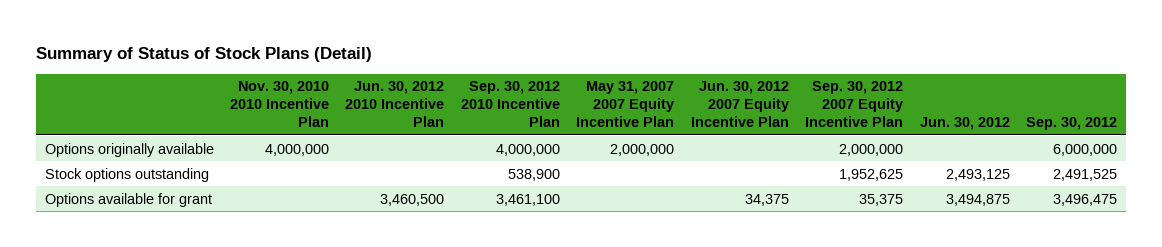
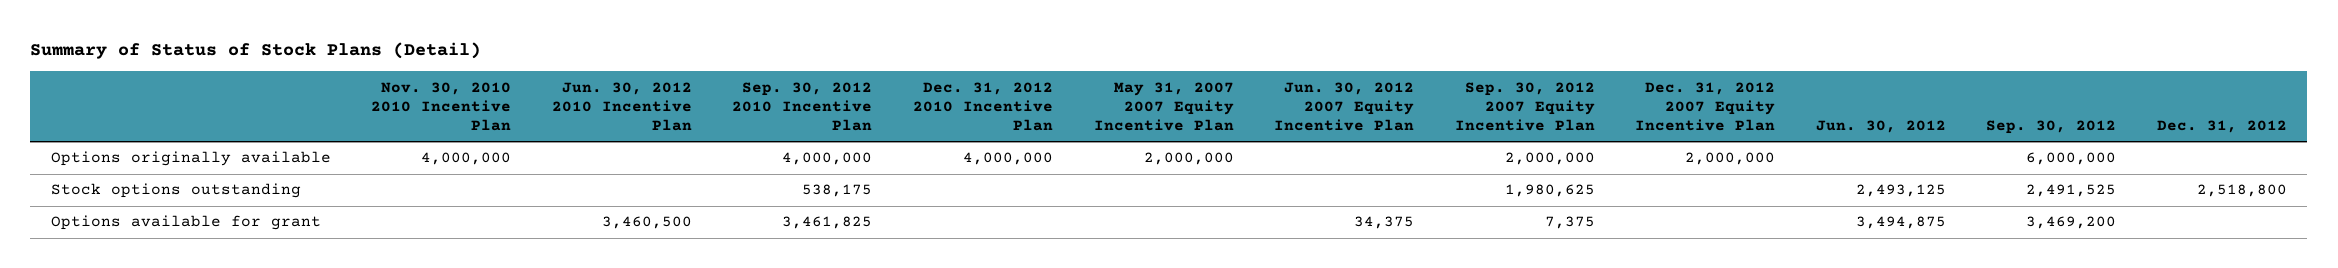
none -> [913,81,1054,131] Dec. 31, 2012 2010 Incentive Plan
none -> [1635,81,1776,131] Dec. 31, 2012 2007 Equity Incentive Plan
none -> [2157,119,2288,133] Dec. 31, 2012
[507,168,560,181] 538,900 -> [802,184,873,198] 538,175
[839,168,904,181] 1,952,625 -> [1504,184,1595,198] 1,980,625
[495,193,560,206] 3,461,100 -> [782,216,873,230] 3,461,825
[859,193,904,206] 35,375 -> [1544,216,1595,230] 7,375
[1053,193,1118,206] 3,496,475 -> [2026,216,2117,230] 3,469,200

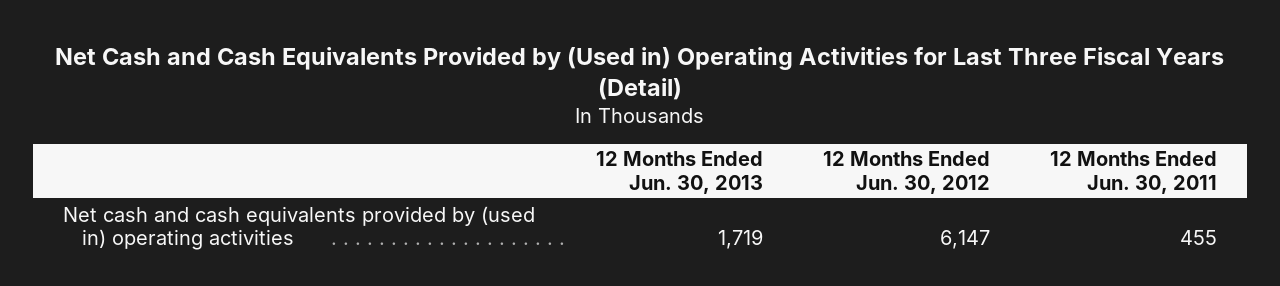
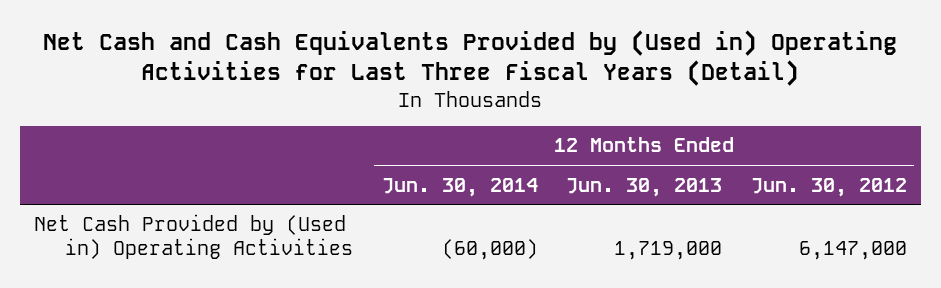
[1050,151,1218,194] 12 Months Ended Jun. 30, 2011 -> none
none -> [381,177,538,197] Jun. 30, 2014
[63,205,536,251] Net cash and cash equivalents provided by (used in) operating activities -> [34,214,354,260] Net Cash Provided by (Used in) Operating Activities
[717,229,763,250] 1,719 -> [614,241,723,261] 1,719,000
[939,230,990,250] 6,147 -> [798,241,907,261] 6,147,000

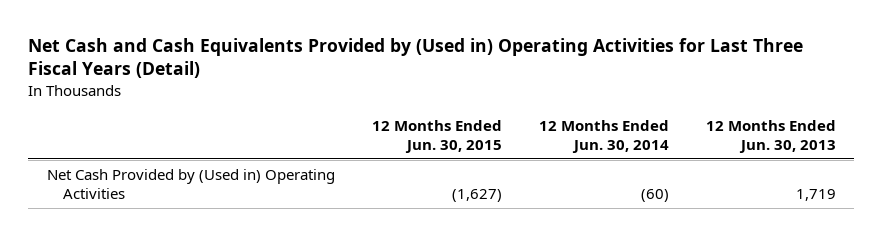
[750,177,907,197] Jun. 30, 2012 -> none
none -> [371,119,502,154] 12 Months Ended Jun. 30, 2015
[441,239,538,261] (60,000) -> [640,189,669,203] (60)
[614,241,723,261] 1,719,000 -> [795,189,836,202] 1,719

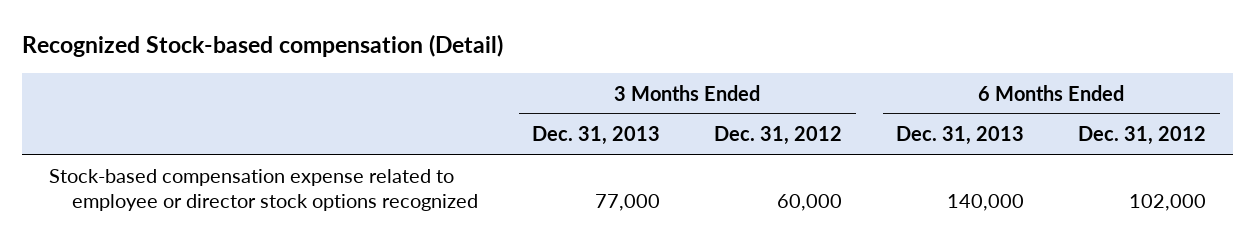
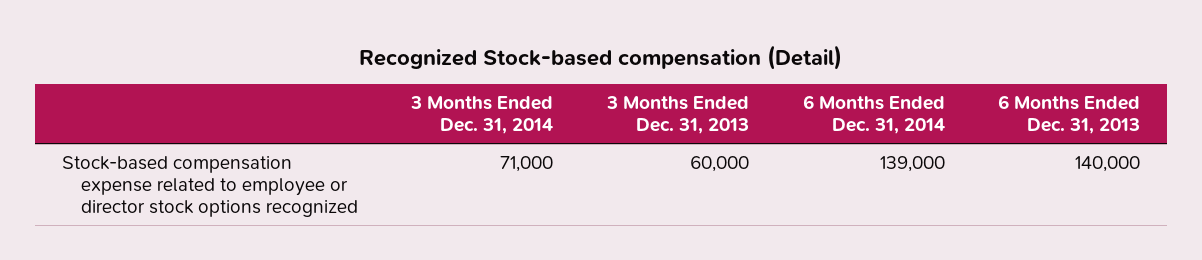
[714,126,843,146] Dec. 31, 2012 -> none
[1078,126,1207,146] Dec. 31, 2012 -> none
none -> [410,96,554,135] 3 Months Ended Dec. 31, 2014
none -> [802,95,945,135] 6 Months Ended Dec. 31, 2014
[595,193,661,211] 77,000 -> [689,155,749,172] 60,000

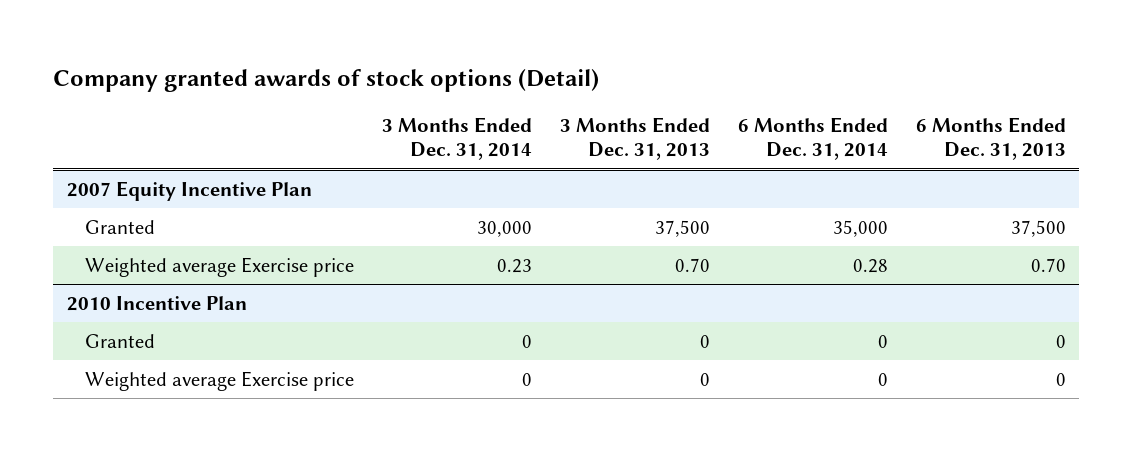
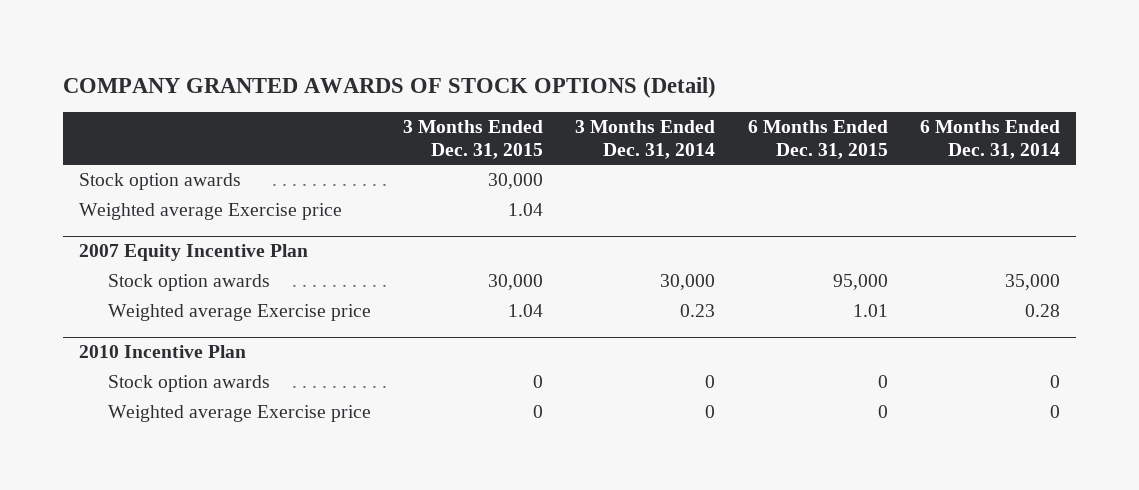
[53,68,600,92] Company granted awards of stock options (Detail) -> [62,76,716,98] COMPANY GRANTED AWARDS OF STOCK OPTIONS (Detail)
[559,117,710,161] 3 Months Ended Dec. 31, 2013 -> none
[915,117,1066,161] 6 Months Ended Dec. 31, 2013 -> none
none -> [402,120,543,159] 3 Months Ended Dec. 31, 2015
none -> [747,120,888,159] 6 Months Ended Dec. 31, 2015
none -> [78,173,241,191] Stock option awards
none -> [78,203,342,221] Weighted average Exercise price
[84,219,155,234] Granted -> [107,274,270,292] Stock option awards
[84,333,155,348] Granted -> [107,375,270,393] Stock option awards

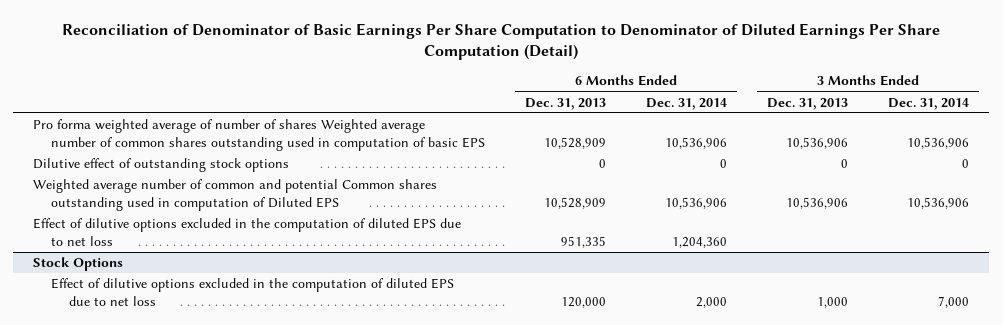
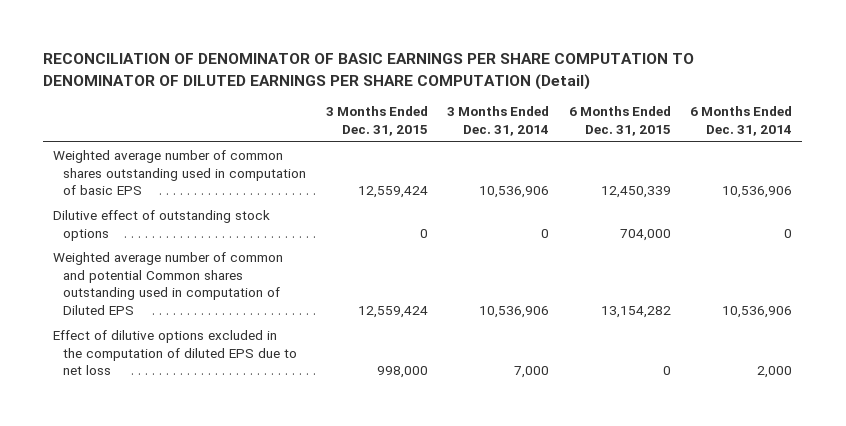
[62,22,941,61] Reconciliation of Denominator of Basic Earnings Per Share Computation to Denominator of Diluted Earnings Per Share Computation (Detail) -> [43,53,695,90] RECONCILIATION OF DENOMINATOR OF BASIC EARNINGS PER SHARE COMPUTATION TO DENOMINATOR OF DILUTED EARNINGS PER SHARE COMPUTATION (Detail)
[525,97,607,110] Dec. 31, 2013 -> none
[767,97,849,110] Dec. 31, 2013 -> none
none -> [325,106,428,136] 3 Months Ended Dec. 31, 2015
none -> [568,106,671,136] 6 Months Ended Dec. 31, 2015
[33,119,486,151] Pro forma weighted average of number of shares Weighted average number of common shares outstanding used in computation of basic EPS -> [53,150,307,196] Weighted average number of common shares outstanding used in computation of basic EPS
[33,218,462,246] Effect of dilutive options excluded in the computation of diluted EPS due to net loss -> none
[33,257,124,272] Stock Options -> none

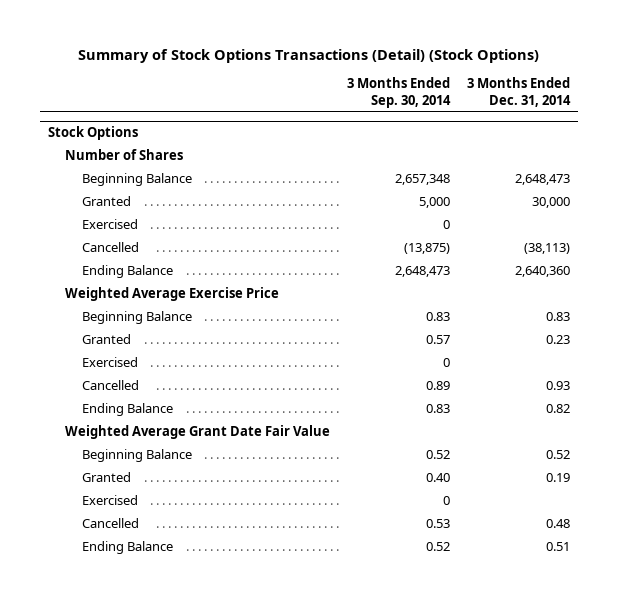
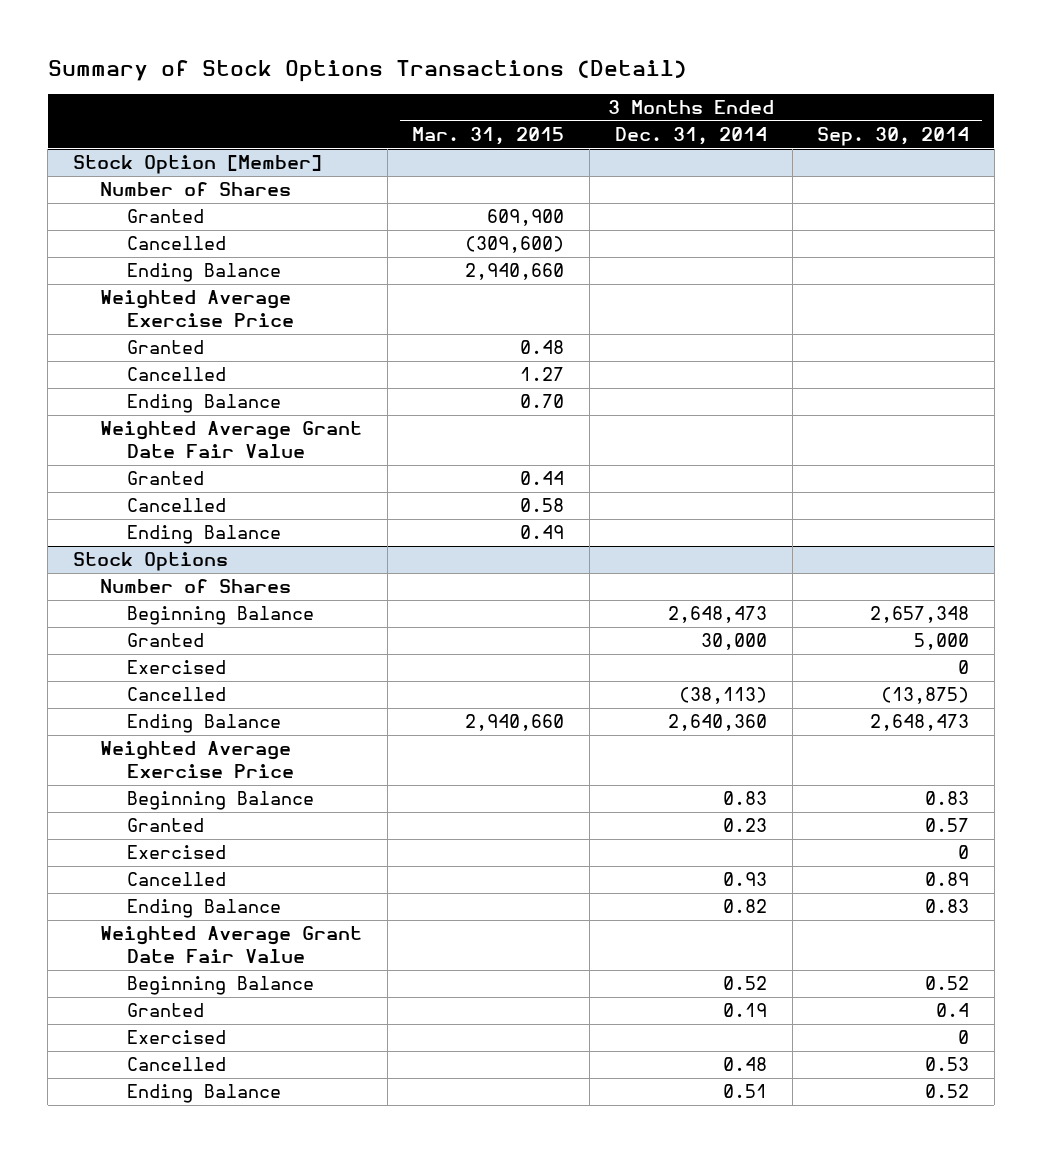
[78,48,540,63] Summary of Stock Options Transactions (Detail) (Stock Options) -> [47,59,687,82] Summary of Stock Options Transactions (Detail)
none -> [412,127,565,146] Mar. 31, 2015
none -> [72,155,322,175] Stock Option [Member]
none -> [100,182,292,197] Number of Shares
none -> [127,209,205,224] Granted
none -> [127,236,227,251] Cancelled
none -> [127,263,282,283] Ending Balance
none -> [100,290,295,327] Weighted Average Exercise Price
none -> [127,340,205,355] Granted
none -> [127,367,227,382] Cancelled
none -> [127,394,282,414] Ending Balance
none -> [100,421,363,458] Weighted Average Grant Date Fair Value
none -> [127,471,205,486] Granted
none -> [127,498,227,513] Cancelled
none -> [127,525,282,545] Ending Balance
[426,472,451,482] 0.40 -> [936,1003,970,1018] 0.4

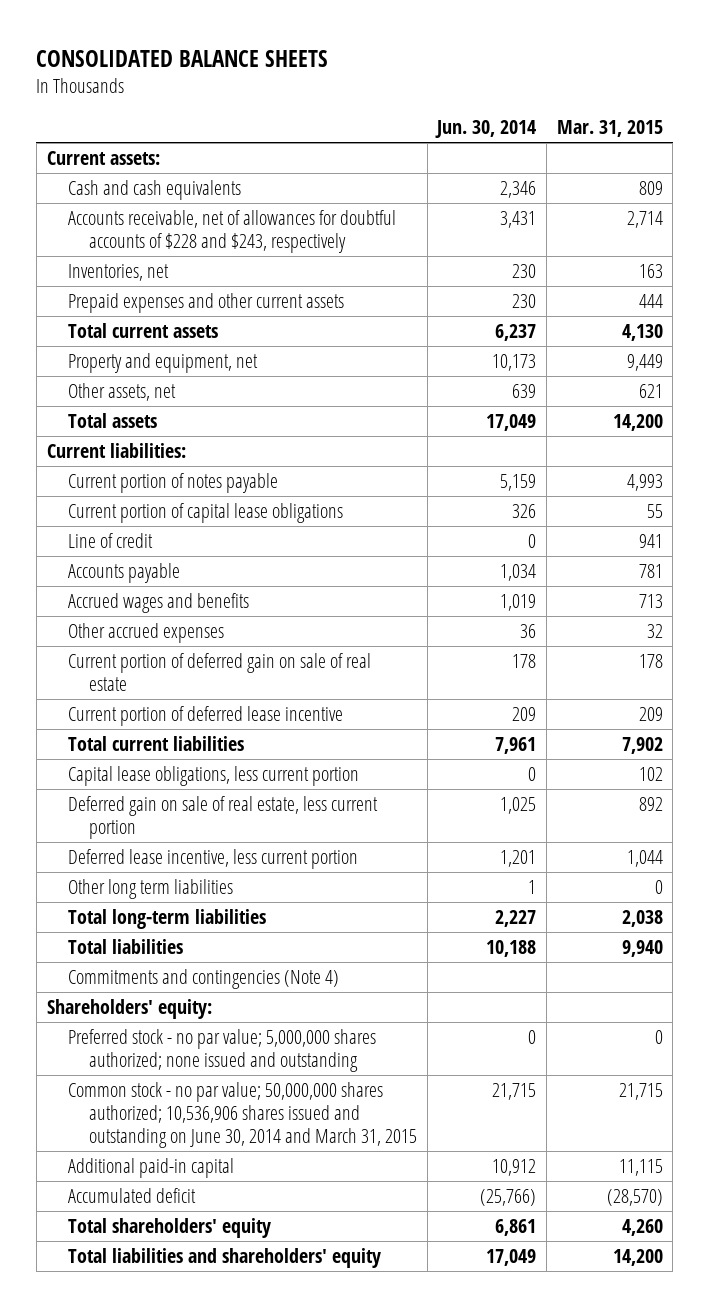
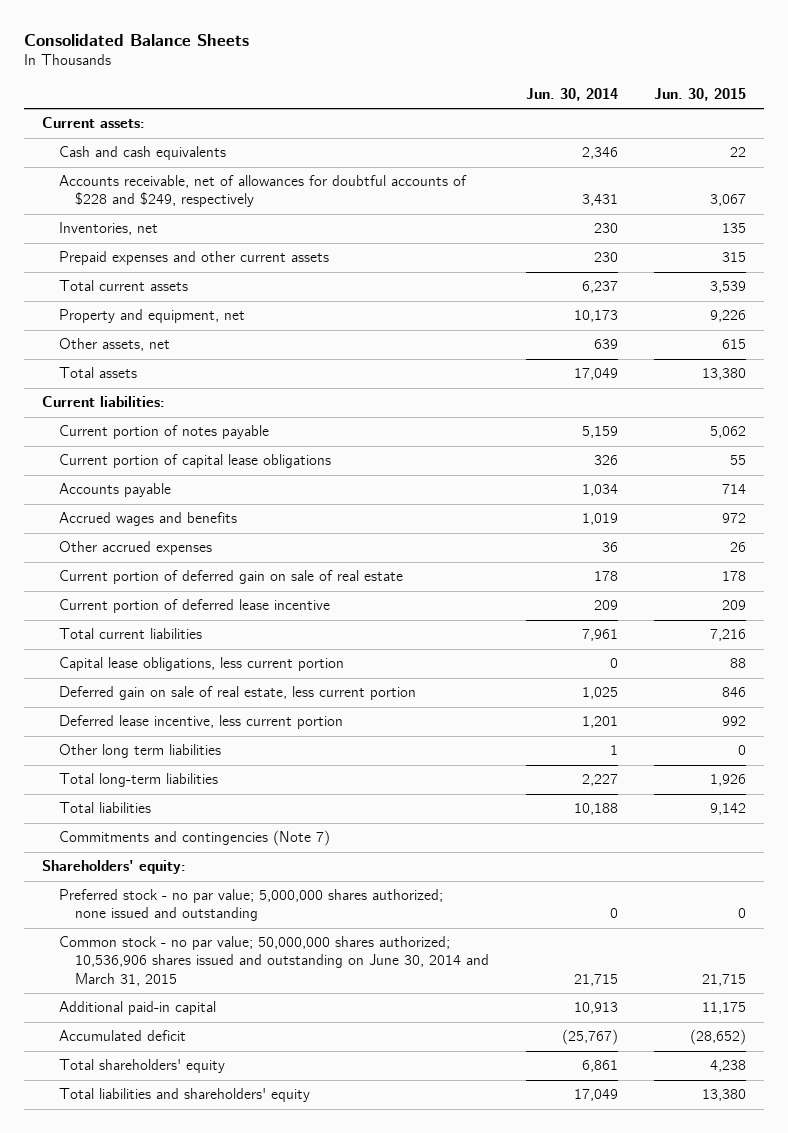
[36,49,329,67] CONSOLIDATED BALANCE SHEETS -> [23,33,249,46] Consolidated Balance Sheets
[556,120,663,138] Mar. 31, 2015 -> none
none -> [654,87,747,101] Jun. 30, 2015
[67,209,396,253] Accounts receivable, net of allowances for doubtful accounts of $228 and $243, respectively -> [58,175,467,208] Accounts receivable, net of allowances for doubtful accounts of $228 and $249, respectively
[67,532,153,548] Line of credit -> none
[67,968,339,989] Commitments and contingencies (Note 4) -> [58,830,330,847] Commitments and contingencies (Note 7)
[492,1158,537,1176] 10,912 -> [573,1002,618,1015] 10,913
[480,1188,537,1206] (25,766) -> [561,1029,618,1046] (25,767)

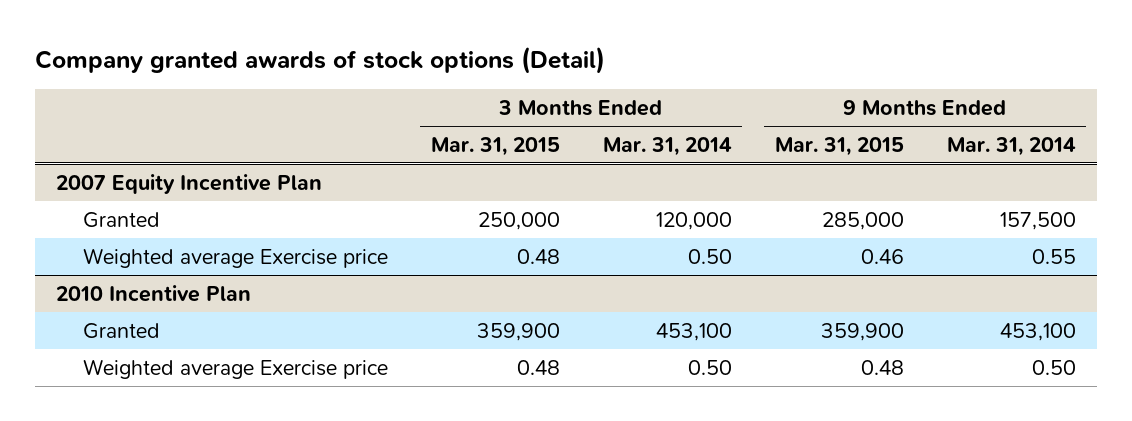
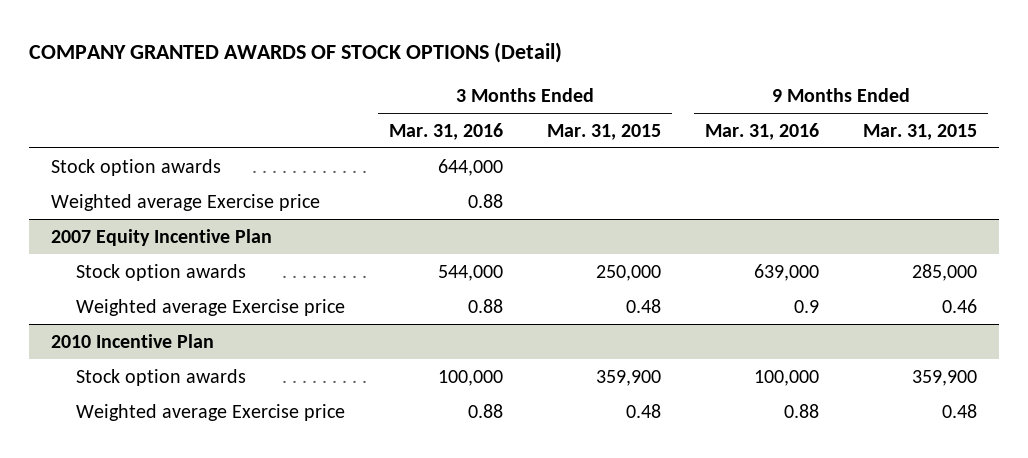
[34,45,605,74] Company granted awards of stock options (Detail) -> [29,42,563,64] COMPANY GRANTED AWARDS OF STOCK OPTIONS (Detail)
[602,136,732,156] Mar. 31, 2014 -> none
[946,136,1076,156] Mar. 31, 2014 -> none
none -> [389,122,504,140] Mar. 31, 2016
none -> [705,122,820,140] Mar. 31, 2016
none -> [51,158,222,176] Stock option awards
none -> [51,193,321,211] Weighted average Exercise price
[83,211,161,228] Granted -> [76,263,247,281] Stock option awards
[83,322,161,339] Granted -> [76,368,247,386] Stock option awards

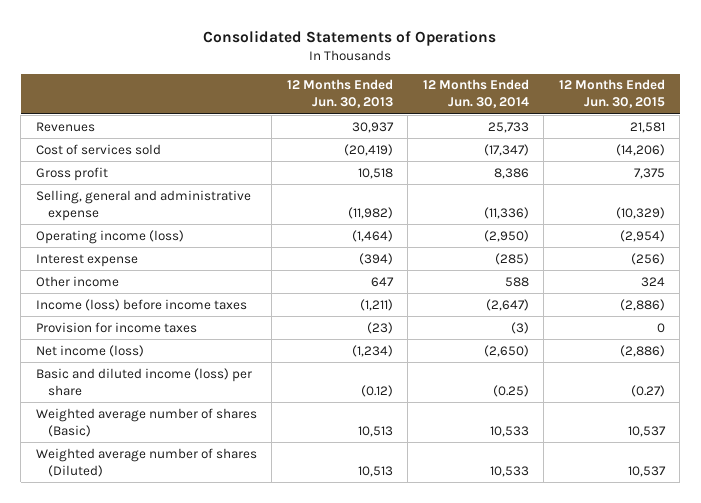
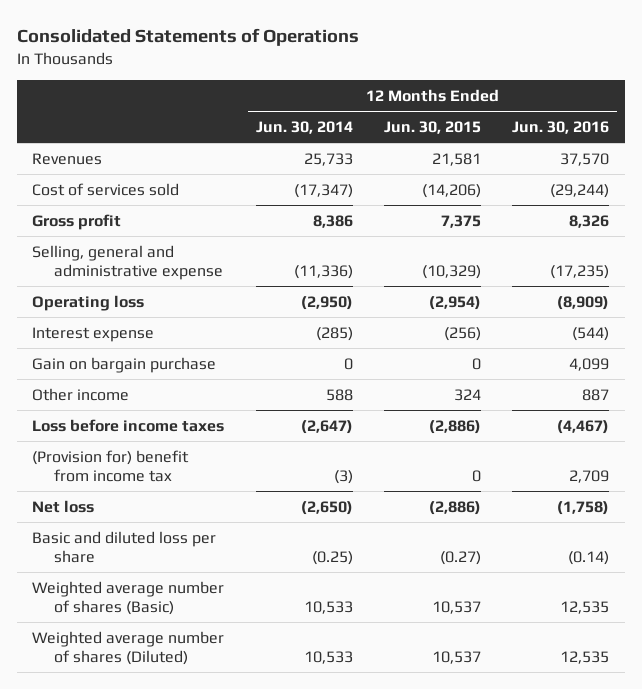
[286,79,393,109] 12 Months Ended Jun. 30, 2013 -> none
none -> [512,121,610,135] Jun. 30, 2016
[35,229,184,244] Operating income (loss) -> [32,294,145,311] Operating loss
none -> [32,356,217,373] Gain on bargain purchase
[35,298,247,311] Income (loss) before income taxes -> [32,418,225,432] Loss before income taxes
[35,321,197,333] Provision for income taxes -> [32,449,190,482] (Provision for) benefit from income tax
[35,344,144,357] Net income (loss) -> [32,499,95,513] Net loss
[35,367,252,396] Basic and diluted income (loss) per share -> [32,530,217,563] Basic and diluted loss per share

